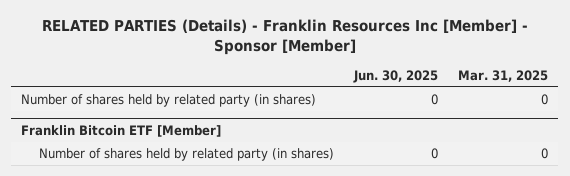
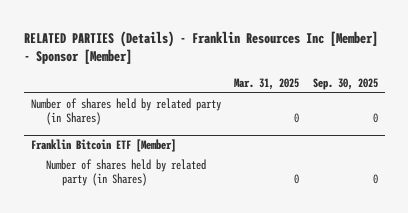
[353,69,439,83] Jun. 30, 2025 -> none
none -> [312,78,378,91] Sep. 30, 2025
[21,94,317,108] Number of shares held by related party (in shares) -> [30,97,221,126] Number of shares held by related party (in Shares)
[38,148,334,162] Number of shares held by related party (in shares) -> [46,158,207,187] Number of shares held by related party (in Shares)

